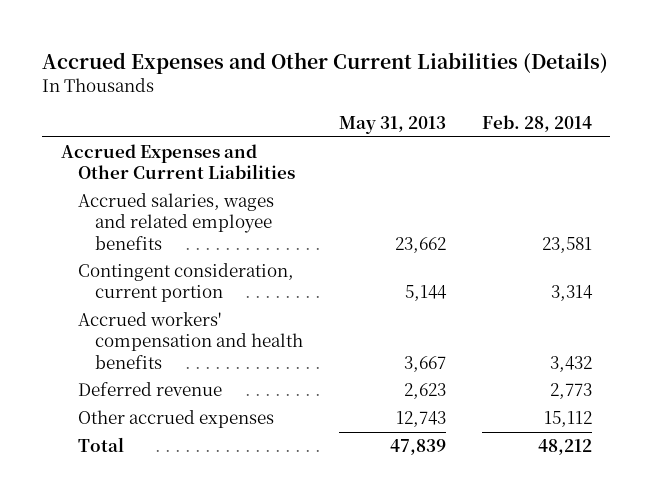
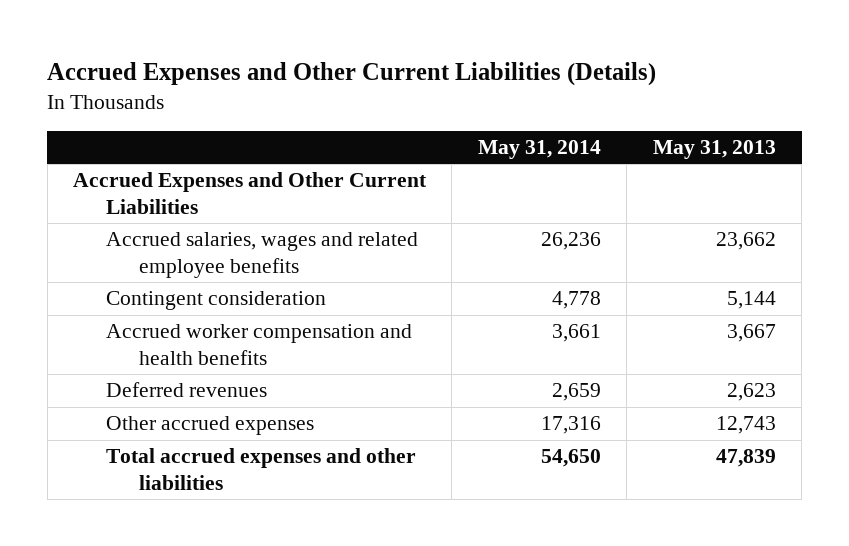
[482,114,593,132] Feb. 28, 2014 -> none
none -> [477,139,601,159] May 31, 2014
[77,263,294,303] Contingent consideration, current portion -> [105,291,326,311] Contingent consideration
[77,312,303,369] Accrued workers' compensation and health benefits -> [105,324,412,366] Accrued worker compensation and health benefits
[77,382,222,397] Deferred revenue -> [105,382,267,398] Deferred revenues
[77,437,124,453] Total -> [105,448,416,491] Total accrued expenses and other liabilities

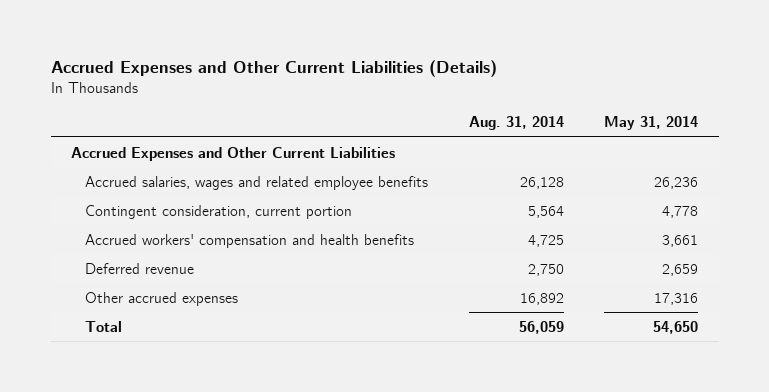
[652,139,776,159] May 31, 2013 -> none
none -> [468,116,564,131] Aug. 31, 2014
[105,291,326,311] Contingent consideration -> [84,204,352,219] Contingent consideration, current portion
[105,324,412,366] Accrued worker compensation and health benefits -> [84,233,414,248] Accrued workers' compensation and health benefits
[105,382,267,398] Deferred revenues -> [84,262,194,274] Deferred revenue
[105,448,416,491] Total accrued expenses and other liabilities -> [84,320,122,332] Total

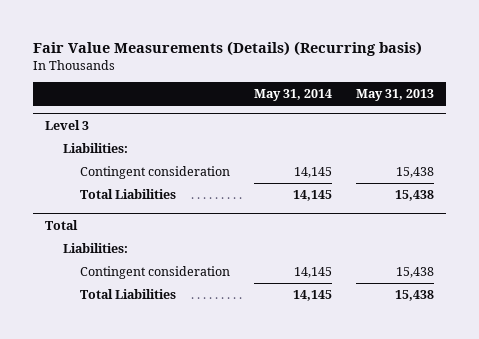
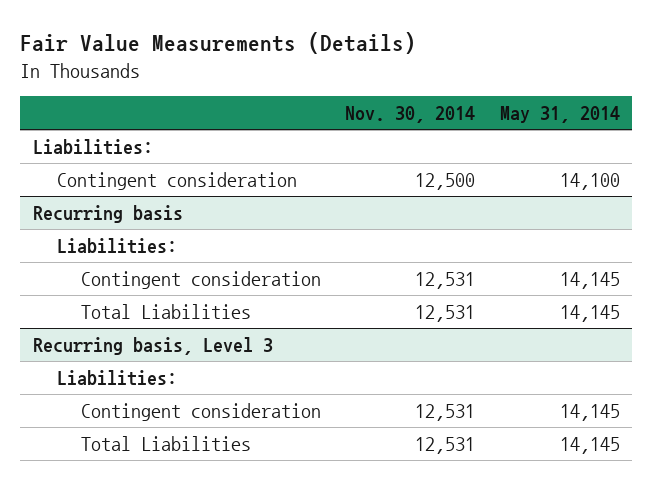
[33,40,423,56] Fair Value Measurements (Details) (Recurring basis) -> [20,32,417,55] Fair Value Measurements (Details)
[355,89,434,102] May 31, 2013 -> none
none -> [345,105,476,123] Nov. 30, 2014
[45,119,90,130] Level 3 -> none
none -> [56,171,297,190] Contingent consideration
none -> [32,204,183,223] Recurring basis
none -> [56,237,177,254] Liabilities:
[45,219,79,230] Total -> none
none -> [32,336,273,355] Recurring basis, Level 3

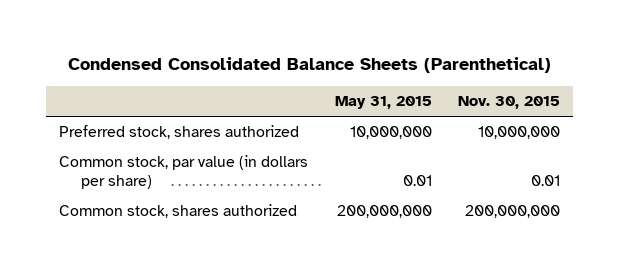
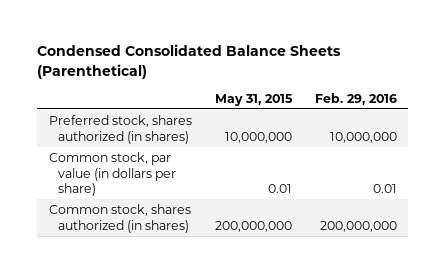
[458,96,561,110] Nov. 30, 2015 -> none
none -> [314,92,397,105] Feb. 29, 2016
[59,125,300,140] Preferred stock, shares authorized -> [48,114,192,144] Preferred stock, shares authorized (in shares)
[59,204,298,219] Common stock, shares authorized -> [48,203,191,233] Common stock, shares authorized (in shares)

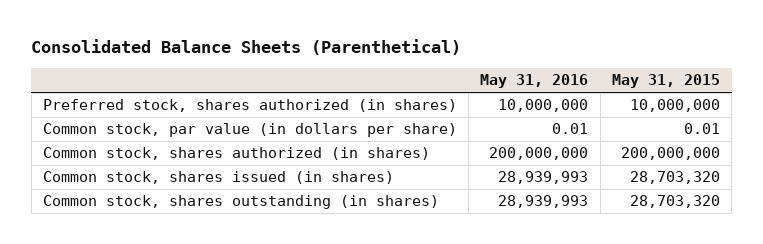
[37,44,342,79] Condensed Consolidated Balance Sheets (Parenthetical) -> [31,39,462,56] Consolidated Balance Sheets (Parenthetical)
[314,92,397,105] Feb. 29, 2016 -> none
none -> [480,74,589,89] May 31, 2016
none -> [42,171,394,185] Common stock, shares issued (in shares)
none -> [42,195,439,210] Common stock, shares outstanding (in shares)

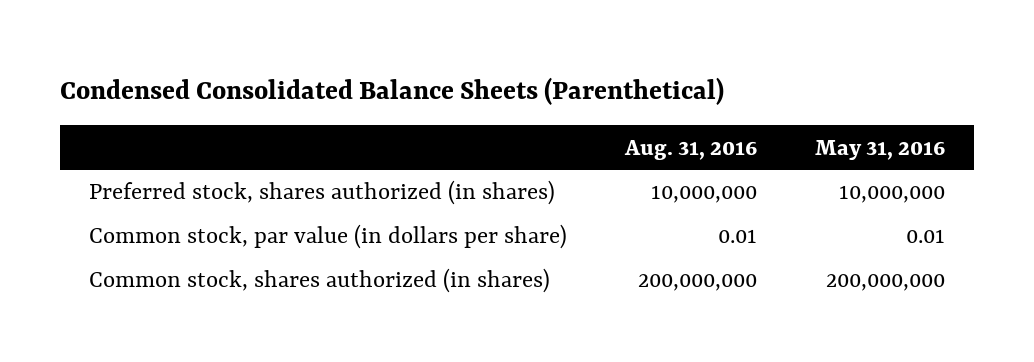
[31,39,462,56] Consolidated Balance Sheets (Parenthetical) -> [59,77,724,106] Condensed Consolidated Balance Sheets (Parenthetical)
[612,74,721,89] May 31, 2015 -> none
none -> [623,139,757,160] Aug. 31, 2016
[42,171,394,185] Common stock, shares issued (in shares) -> none
[42,195,439,210] Common stock, shares outstanding (in shares) -> none

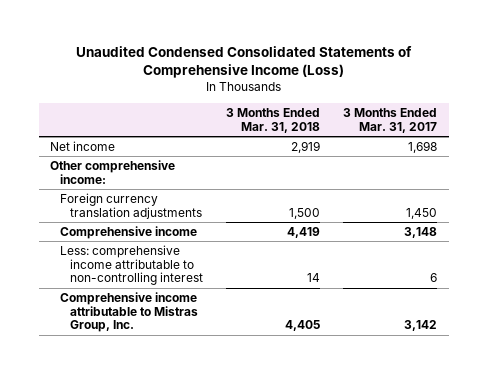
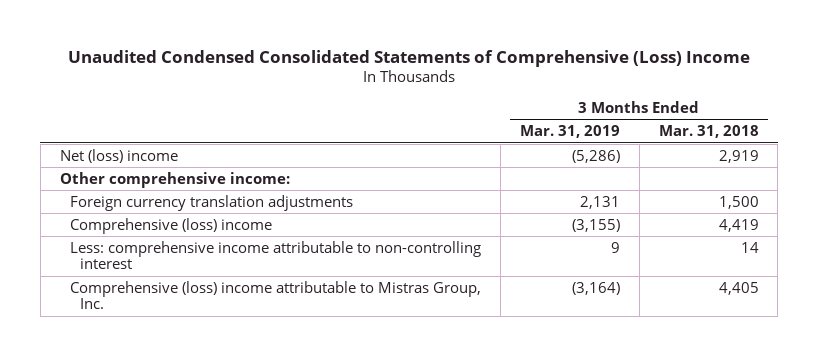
[75,46,412,79] Unaudited Condensed Consolidated Statements of Comprehensive Income (Loss) -> [68,49,751,67] Unaudited Condensed Consolidated Statements of Comprehensive (Loss) Income
[343,108,438,133] 3 Months Ended Mar. 31, 2017 -> none
none -> [519,125,620,139] Mar. 31, 2019
[50,140,116,151] Net income -> [59,148,178,163] Net (loss) income
[59,225,197,239] Comprehensive income -> [70,217,273,234] Comprehensive (loss) income
[59,291,198,333] Comprehensive income attributable to Mistras Group, Inc. -> [70,280,482,310] Comprehensive (loss) income attributable to Mistras Group, Inc.

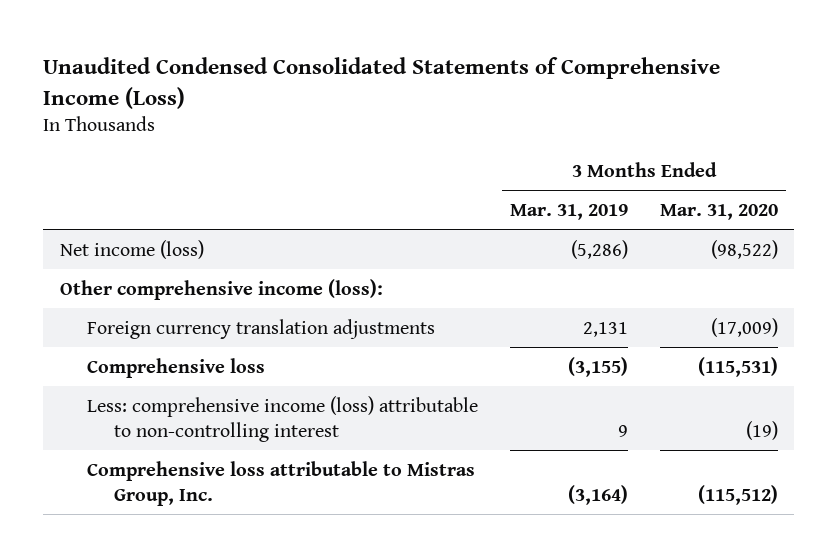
[68,49,751,67] Unaudited Condensed Consolidated Statements of Comprehensive (Loss) Income -> [43,57,721,109] Unaudited Condensed Consolidated Statements of Comprehensive Income (Loss)
[658,125,759,139] Mar. 31, 2018 -> none
none -> [660,203,779,220] Mar. 31, 2020
[59,148,178,163] Net (loss) income -> [59,239,204,259] Net income (loss)
[59,171,290,188] Other comprehensive income: -> [59,278,383,300] Other comprehensive income (loss):
[70,217,273,234] Comprehensive (loss) income -> [86,357,265,378] Comprehensive loss
[70,240,482,270] Less: comprehensive income attributable to non-controlling interest -> [86,395,478,442] Less: comprehensive income (loss) attributable to non-controlling interest
[70,280,482,310] Comprehensive (loss) income attributable to Mistras Group, Inc. -> [86,460,475,506] Comprehensive loss attributable to Mistras Group, Inc.

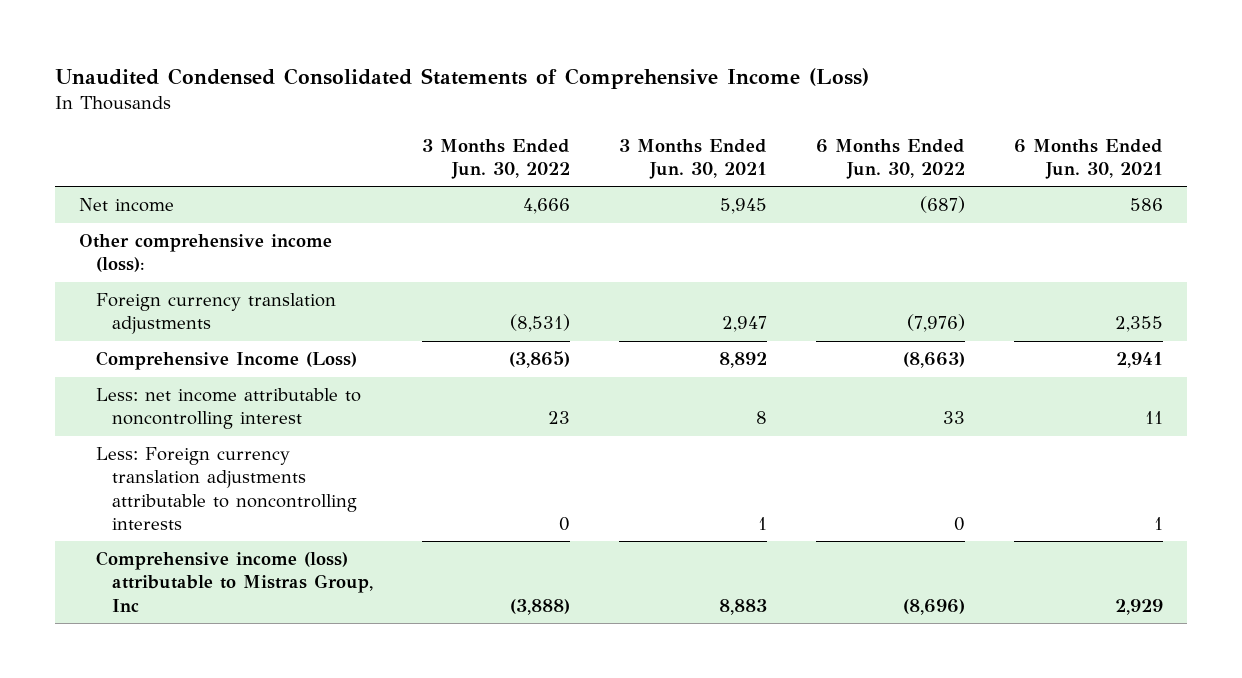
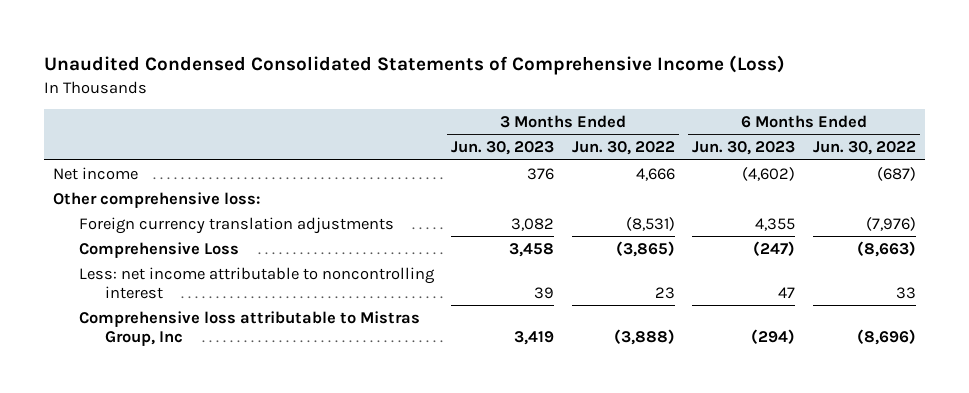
[619,138,768,179] 3 Months Ended Jun. 30, 2021 -> none
[1013,138,1163,179] 6 Months Ended Jun. 30, 2021 -> none
none -> [451,141,555,156] Jun. 30, 2023
none -> [692,141,796,156] Jun. 30, 2023
[78,234,332,273] Other comprehensive income (loss): -> [53,191,261,208] Other comprehensive loss:
[95,351,357,371] Comprehensive Income (Loss) -> [78,241,239,258] Comprehensive Loss
[95,447,358,530] Less: Foreign currency translation adjustments attributable to noncontrolling interests -> none
[95,551,374,612] Comprehensive income (loss) attributable to Mistras Group, Inc -> [78,310,420,347] Comprehensive loss attributable to Mistras Group, Inc

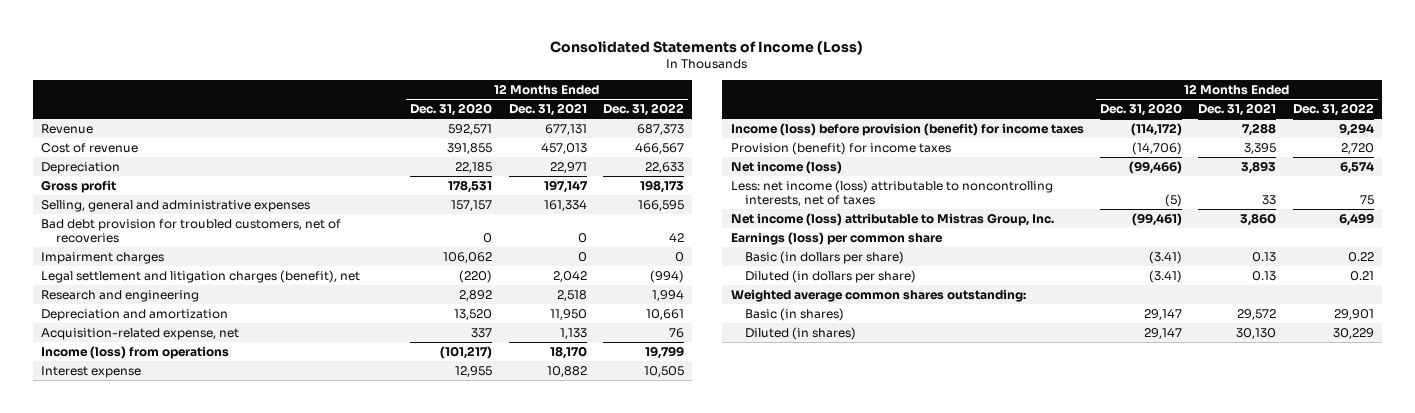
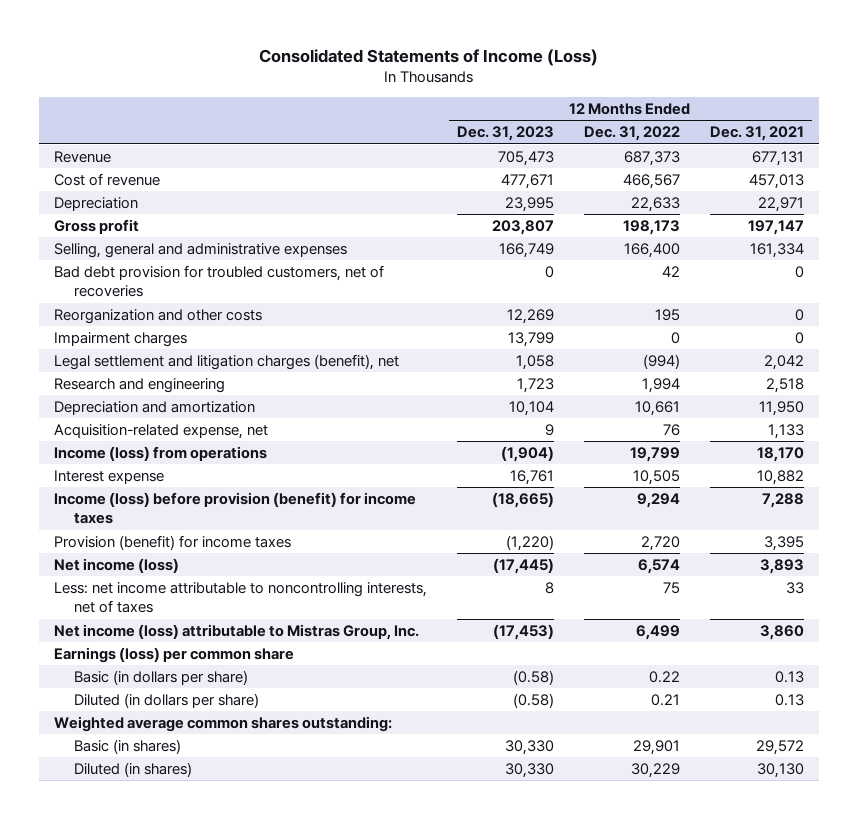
[410,103,493,117] Dec. 31, 2020 -> none
none -> [456,126,554,142] Dec. 31, 2023
[638,199,685,211] 166,595 -> [623,243,680,259] 166,400
none -> [53,309,262,325] Reorganization and other costs
[730,179,1053,207] Less: net income (loss) attributable to noncontrolling interests, net of taxes -> [53,582,427,614] Less: net income attributable to noncontrolling interests, net of taxes

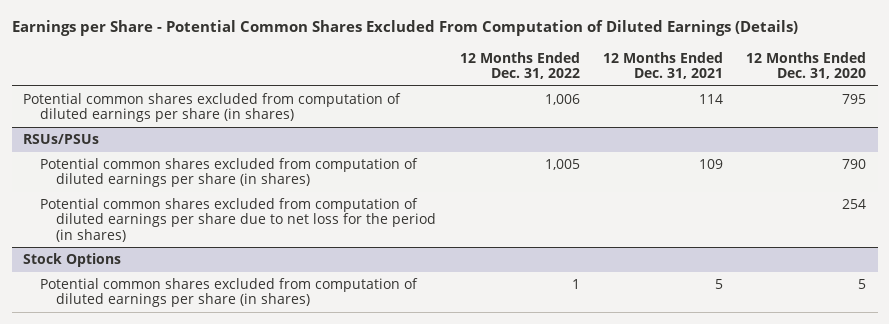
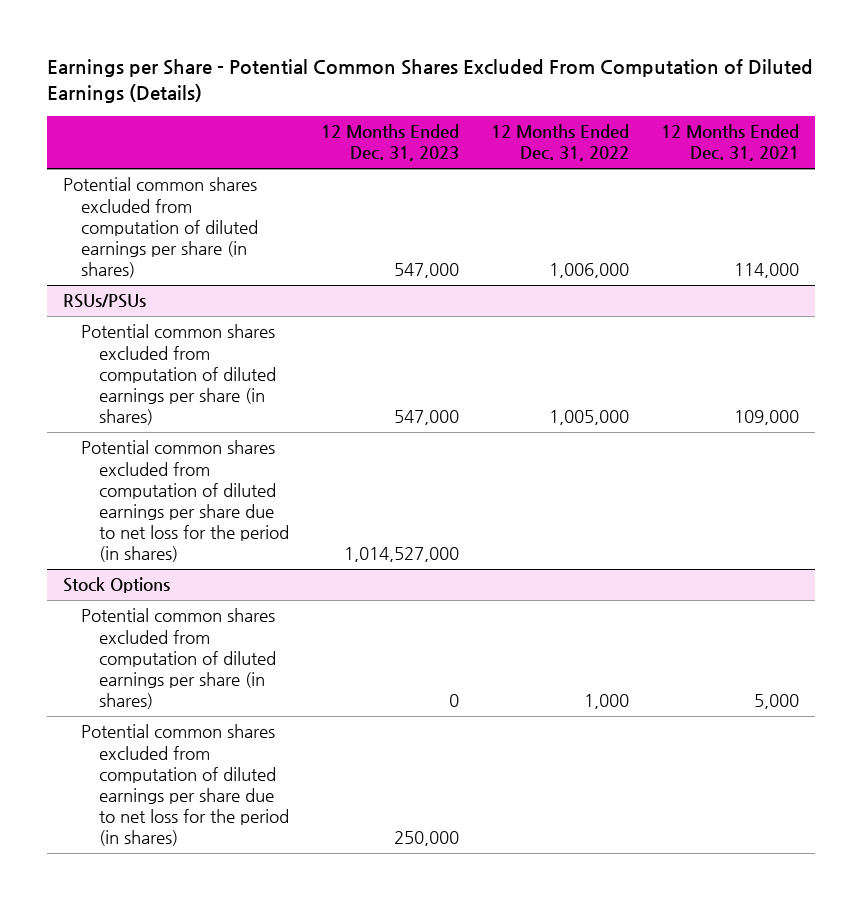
[746,51,867,79] 12 Months Ended Dec. 31, 2020 -> none
none -> [320,124,459,162] 12 Months Ended Dec. 31, 2023
[544,94,580,106] 1,006 -> [549,262,630,278] 1,006,000
[698,94,723,105] 114 -> [734,262,800,278] 114,000
[544,159,580,171] 1,005 -> [549,409,630,425] 1,005,000
[698,159,723,170] 109 -> [734,409,800,425] 109,000
[571,279,580,290] 1 -> [584,693,630,709] 1,000
[714,279,723,290] 5 -> [754,693,800,709] 5,000
none -> [81,724,289,846] Potential common shares excluded from computation of diluted earnings per share due to net loss for the period (in shares)

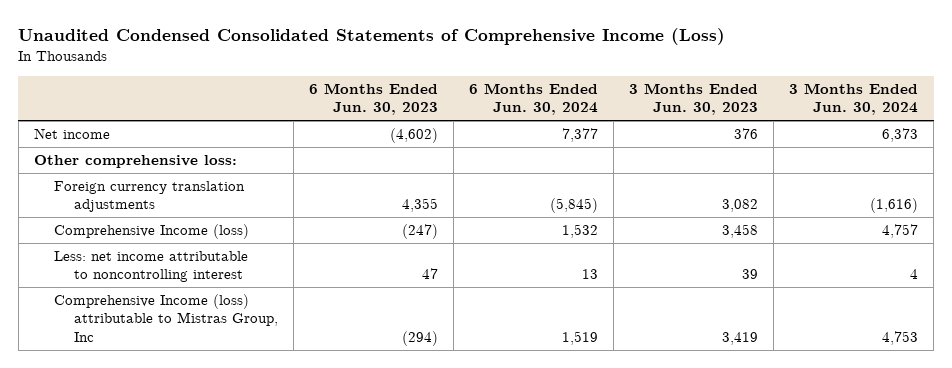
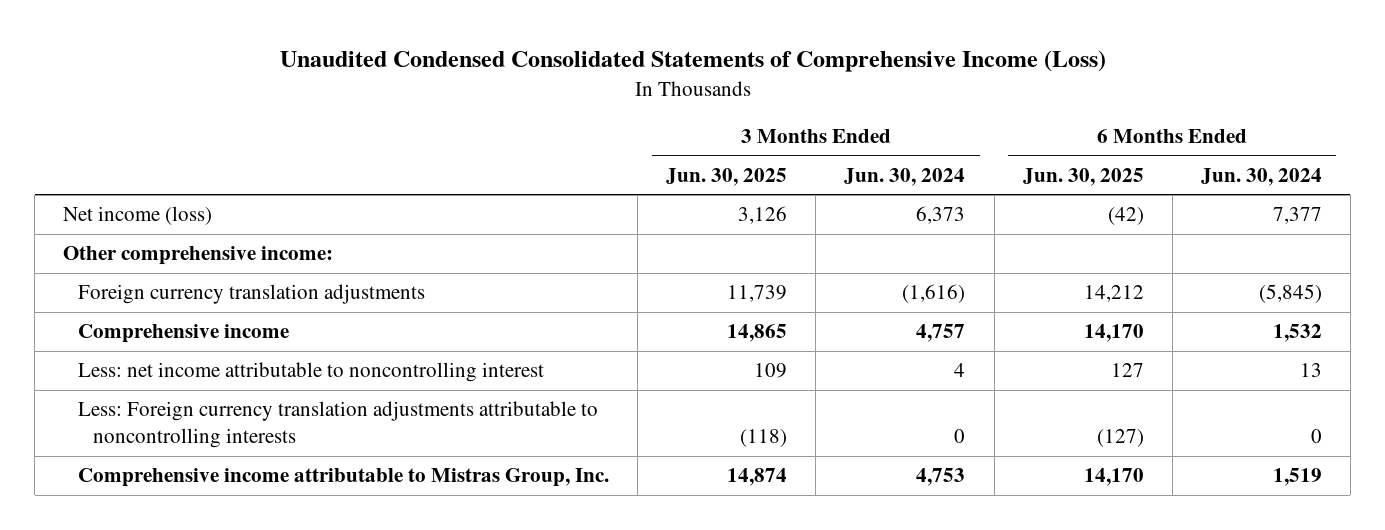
[308,82,438,116] 6 Months Ended Jun. 30, 2023 -> none
[629,82,759,116] 3 Months Ended Jun. 30, 2023 -> none
none -> [666,167,788,186] Jun. 30, 2025
none -> [1022,167,1144,186] Jun. 30, 2025
[33,128,110,140] Net income -> [63,206,213,226] Net income (loss)
[33,155,237,169] Other comprehensive loss: -> [63,246,334,266] Other comprehensive income:
[53,224,249,240] Comprehensive Income (loss) -> [78,324,290,344] Comprehensive income
none -> [78,401,599,449] Less: Foreign currency translation adjustments attributable to noncontrolling interests
[53,294,278,342] Comprehensive Income (loss) attributable to Mistras Group, Inc -> [78,468,610,488] Comprehensive income attributable to Mistras Group, Inc.

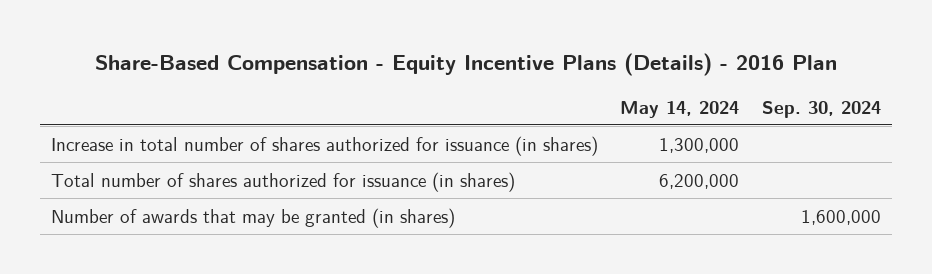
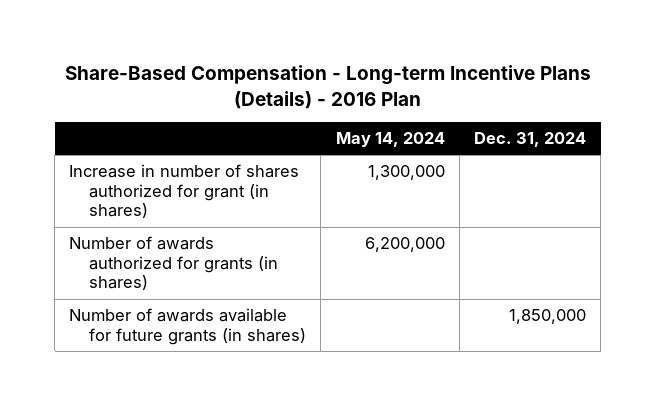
[94,52,837,76] Share-Based Compensation - Equity Incentive Plans (Details) - 2016 Plan -> [64,65,591,109] Share-Based Compensation - Long-term Incentive Plans (Details) - 2016 Plan
[761,100,881,118] Sep. 30, 2024 -> none
none -> [473,132,586,148] Dec. 31, 2024
[50,135,598,156] Increase in total number of shares authorized for issuance (in shares) -> [69,164,300,219] Increase in number of shares authorized for grant (in shares)
[50,171,515,192] Total number of shares authorized for issuance (in shares) -> [69,236,279,291] Number of awards authorized for grants (in shares)
[50,207,455,228] Number of awards that may be granted (in shares) -> [69,308,307,345] Number of awards available for future grants (in shares)

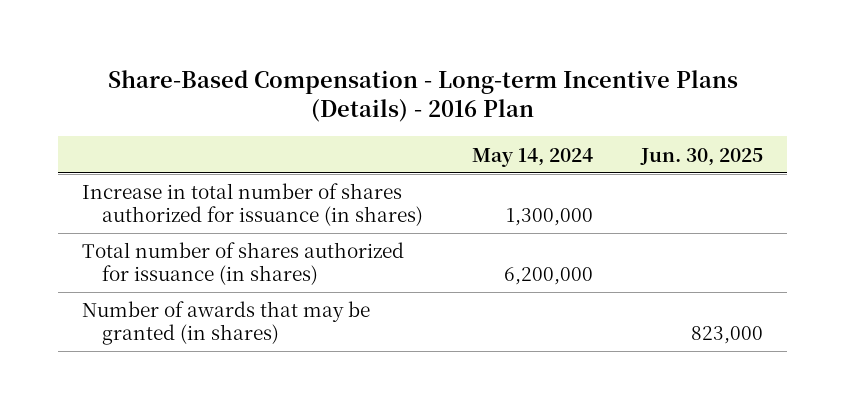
[473,132,586,148] Dec. 31, 2024 -> none
none -> [639,147,763,166] Jun. 30, 2025
[69,164,300,219] Increase in number of shares authorized for grant (in shares) -> [82,183,424,226] Increase in total number of shares authorized for issuance (in shares)
[69,236,279,291] Number of awards authorized for grants (in shares) -> [82,242,405,285] Total number of shares authorized for issuance (in shares)
[69,308,307,345] Number of awards available for future grants (in shares) -> [82,301,371,345] Number of awards that may be granted (in shares)

